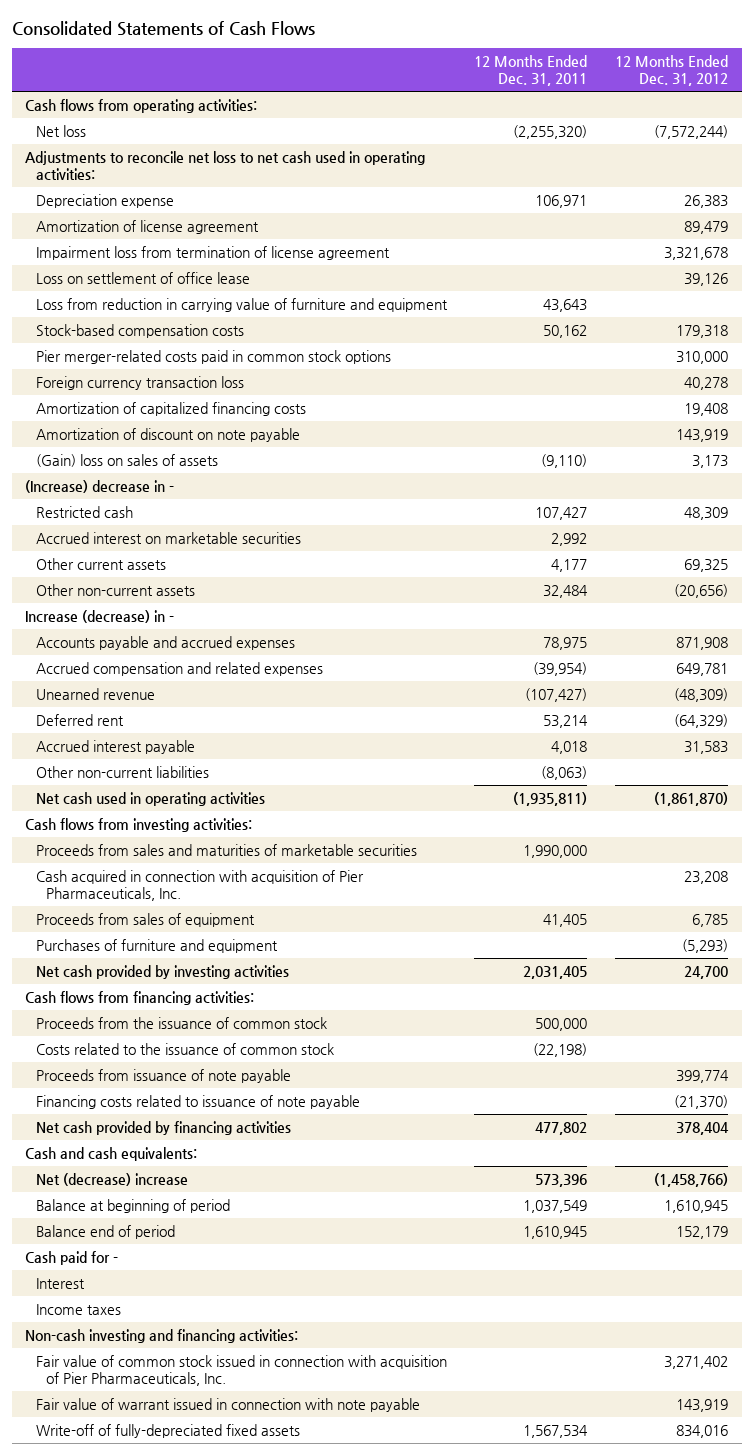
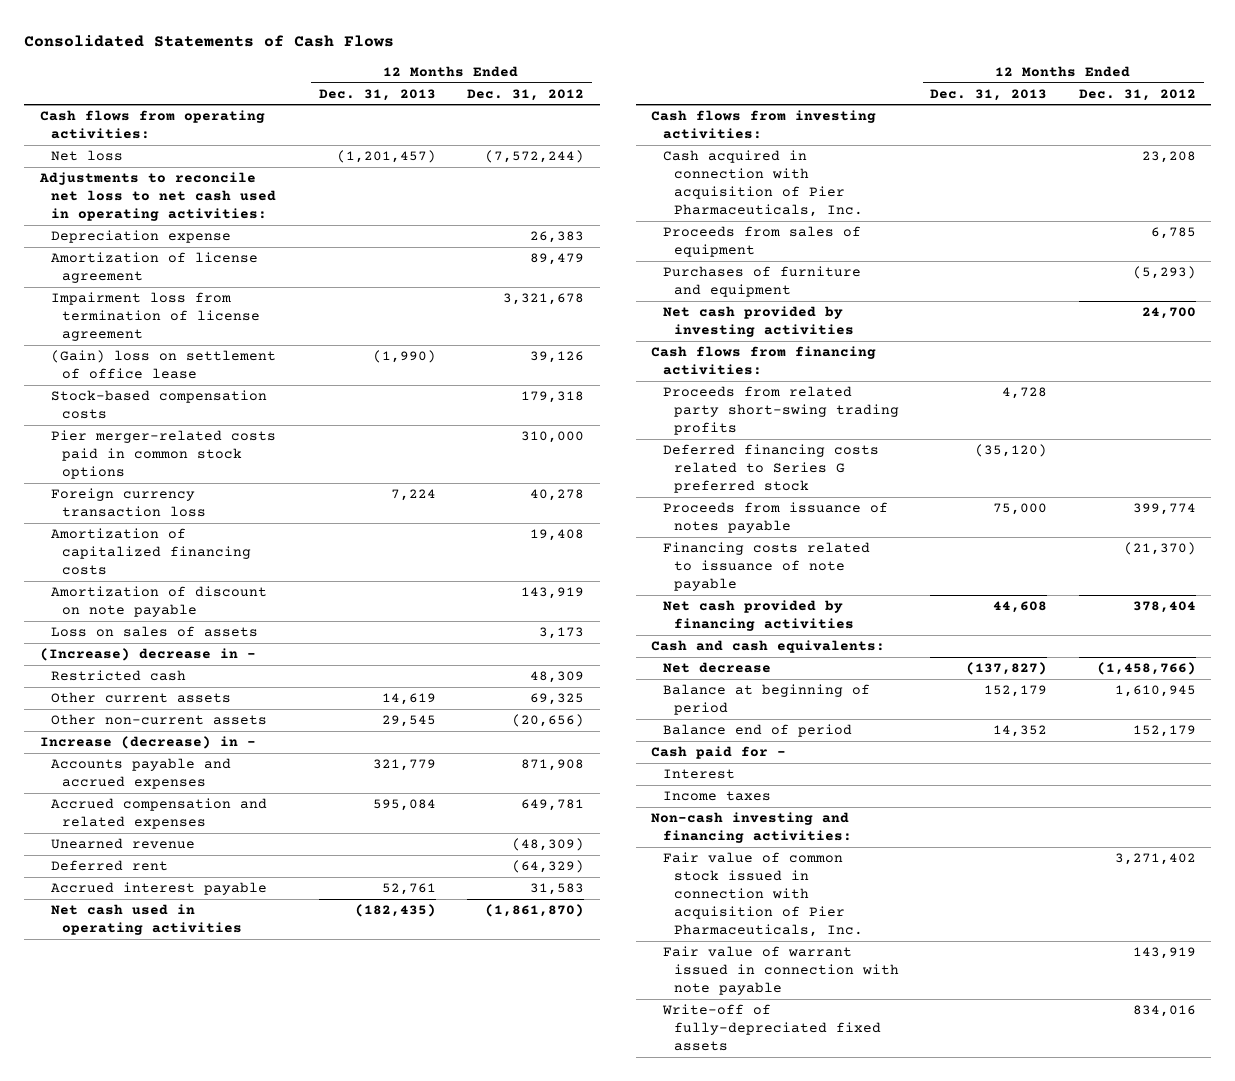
[474,54,588,86] 12 Months Ended Dec. 31, 2011 -> none
none -> [318,88,436,101] Dec. 31, 2013
[35,298,448,313] Loss from reduction in carrying value of furniture and equipment -> none
[35,272,250,285] Loss on settlement of office lease -> [50,350,276,380] (Gain) loss on settlement of office lease
[35,454,218,468] (Gain) loss on sales of assets -> [50,626,258,638] Loss on sales of assets
[35,532,301,545] Accrued interest on marketable securities -> none
[35,766,209,779] Other non-current liabilities -> none
[35,844,417,857] Proceeds from sales and maturities of marketable securities -> none
[35,1017,327,1030] Proceeds from the issuance of common stock -> none
[35,1043,334,1056] Costs related to the issuance of common stock -> none
none -> [662,386,900,436] Proceeds from related party short-swing trading profits
none -> [662,444,879,494] Deferred financing costs related to Series G preferred stock
[35,1069,291,1084] Proceeds from issuance of note payable -> [662,502,888,534] Proceeds from issuance of notes payable
[35,1173,188,1187] Net (decrease) increase -> [662,662,771,674] Net decrease

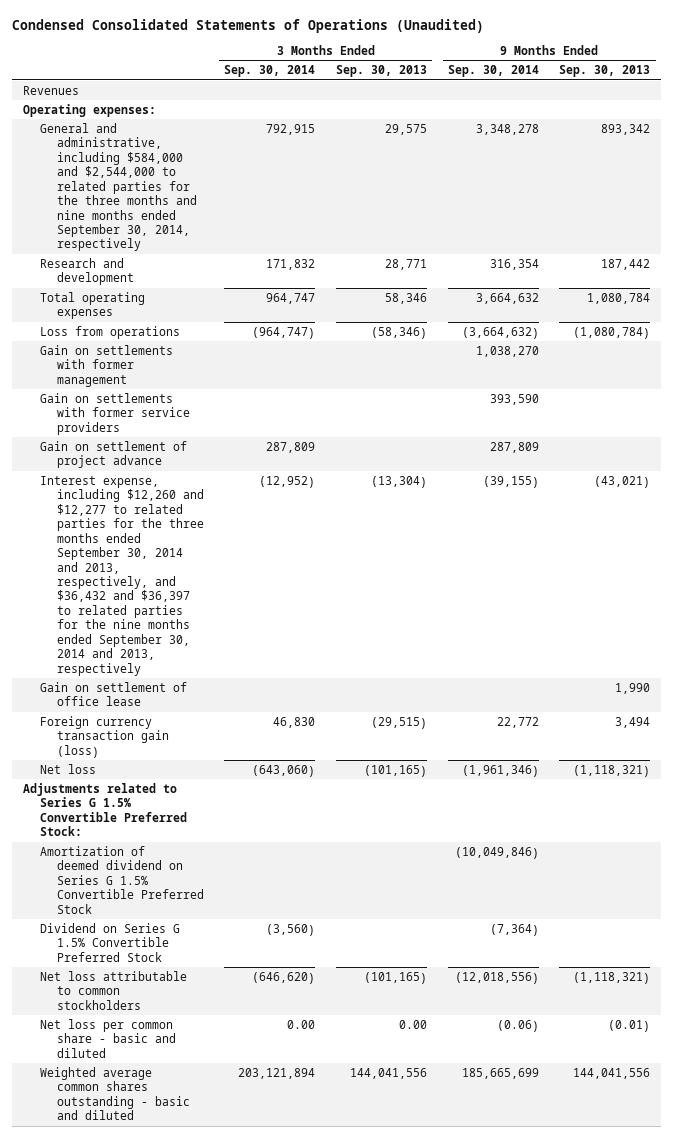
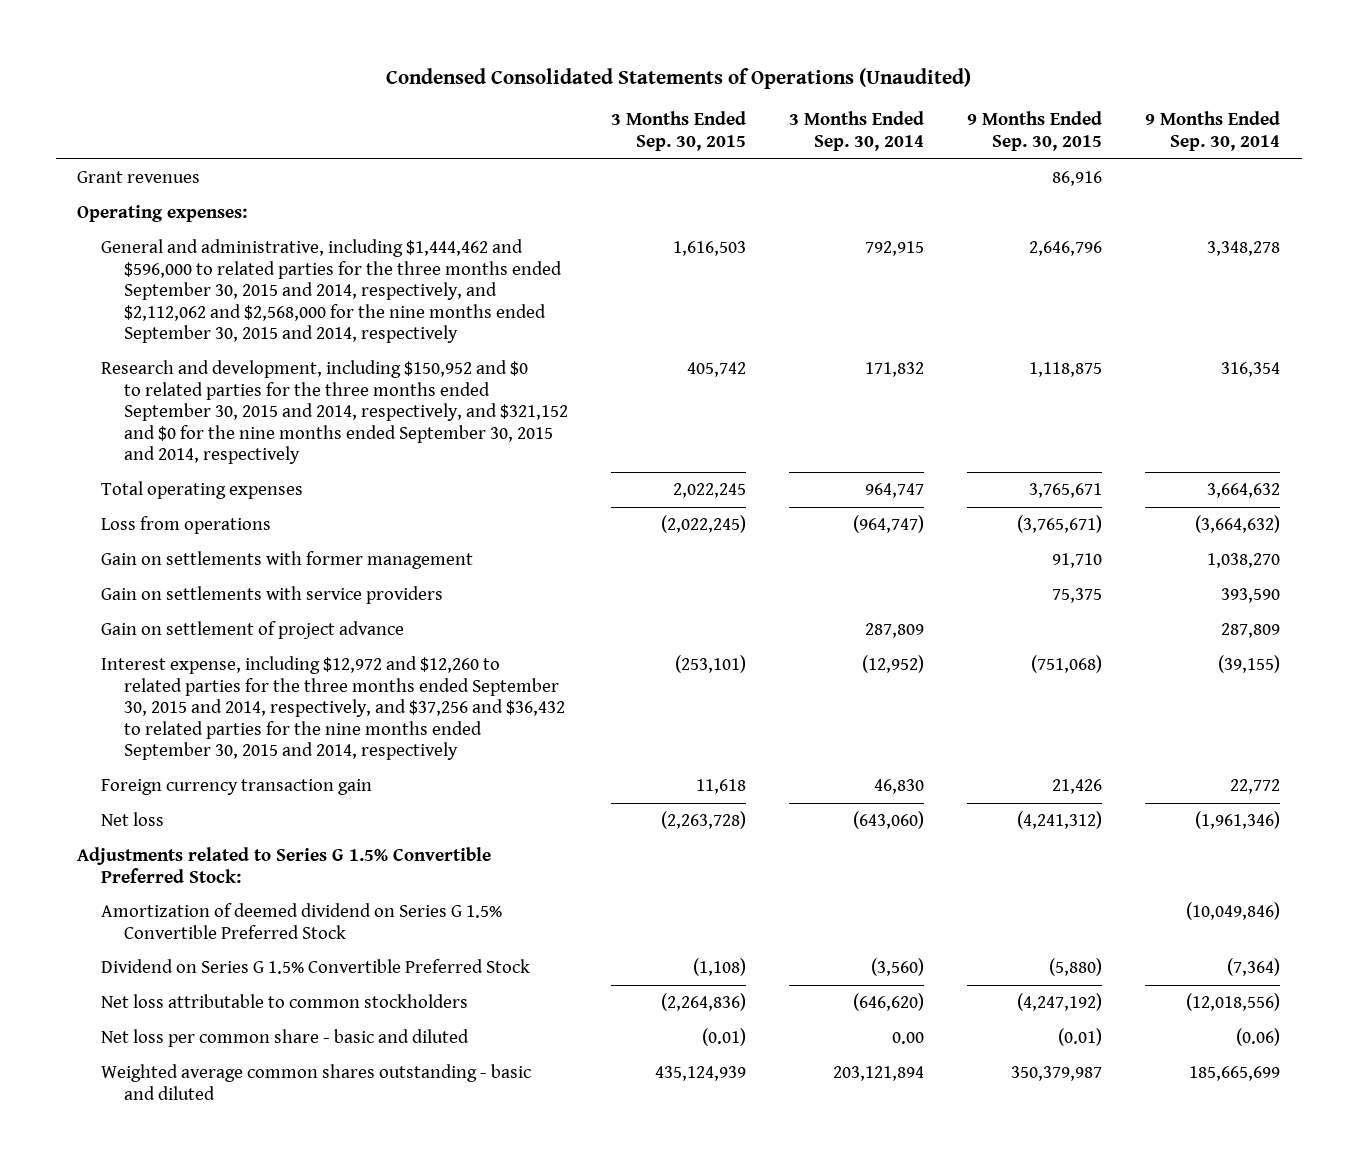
[336,65,428,78] Sep. 30, 2013 -> none
[559,65,651,78] Sep. 30, 2013 -> none
none -> [610,111,746,152] 3 Months Ended Sep. 30, 2015
none -> [967,111,1103,152] 9 Months Ended Sep. 30, 2015
[22,85,79,95] Revenues -> [77,171,201,184] Grant revenues
[39,122,197,252] General and administrative, including $584,000 and $2,544,000 to related parties for the three months and nine months ended September 30, 2014, respectively -> [100,239,562,344] General and administrative, including $1,444,462 and $596,000 to related parties for the three months ended September 30, 2015 and 2014, respectively, and $2,112,062 and $2,568,000 for the nine months ended September 30, 2015 and 2014, respectively
[39,257,134,286] Research and development -> [100,360,568,465] Research and development, including $150,952 and $0 to related parties for the three months ended September 30, 2015 and 2014, respectively, and $321,152 and $0 for the nine months ended September 30, 2015 and 2014, respectively
[39,392,190,435] Gain on settlements with former service providers -> [100,586,443,605] Gain on settlements with service providers
[39,681,187,707] Gain on settlement of office lease -> none
[39,475,204,676] Interest expense, including $12,260 and $12,277 to related parties for the three months ended September 30, 2014 and 2013, respectively, and $36,432 and $36,397 to related parties for the nine months ended September 30, 2014 and 2013, respectively -> [100,656,565,761] Interest expense, including $12,972 and $12,260 to related parties for the three months ended September 30, 2015 and 2014, respectively, and $37,256 and $36,432 to related parties for the nine months ended September 30, 2015 and 2014, respectively
[39,715,169,758] Foreign currency transaction gain (loss) -> [100,779,372,796] Foreign currency transaction gain

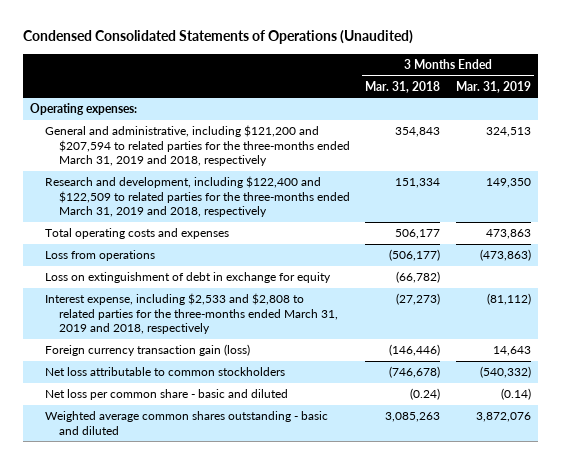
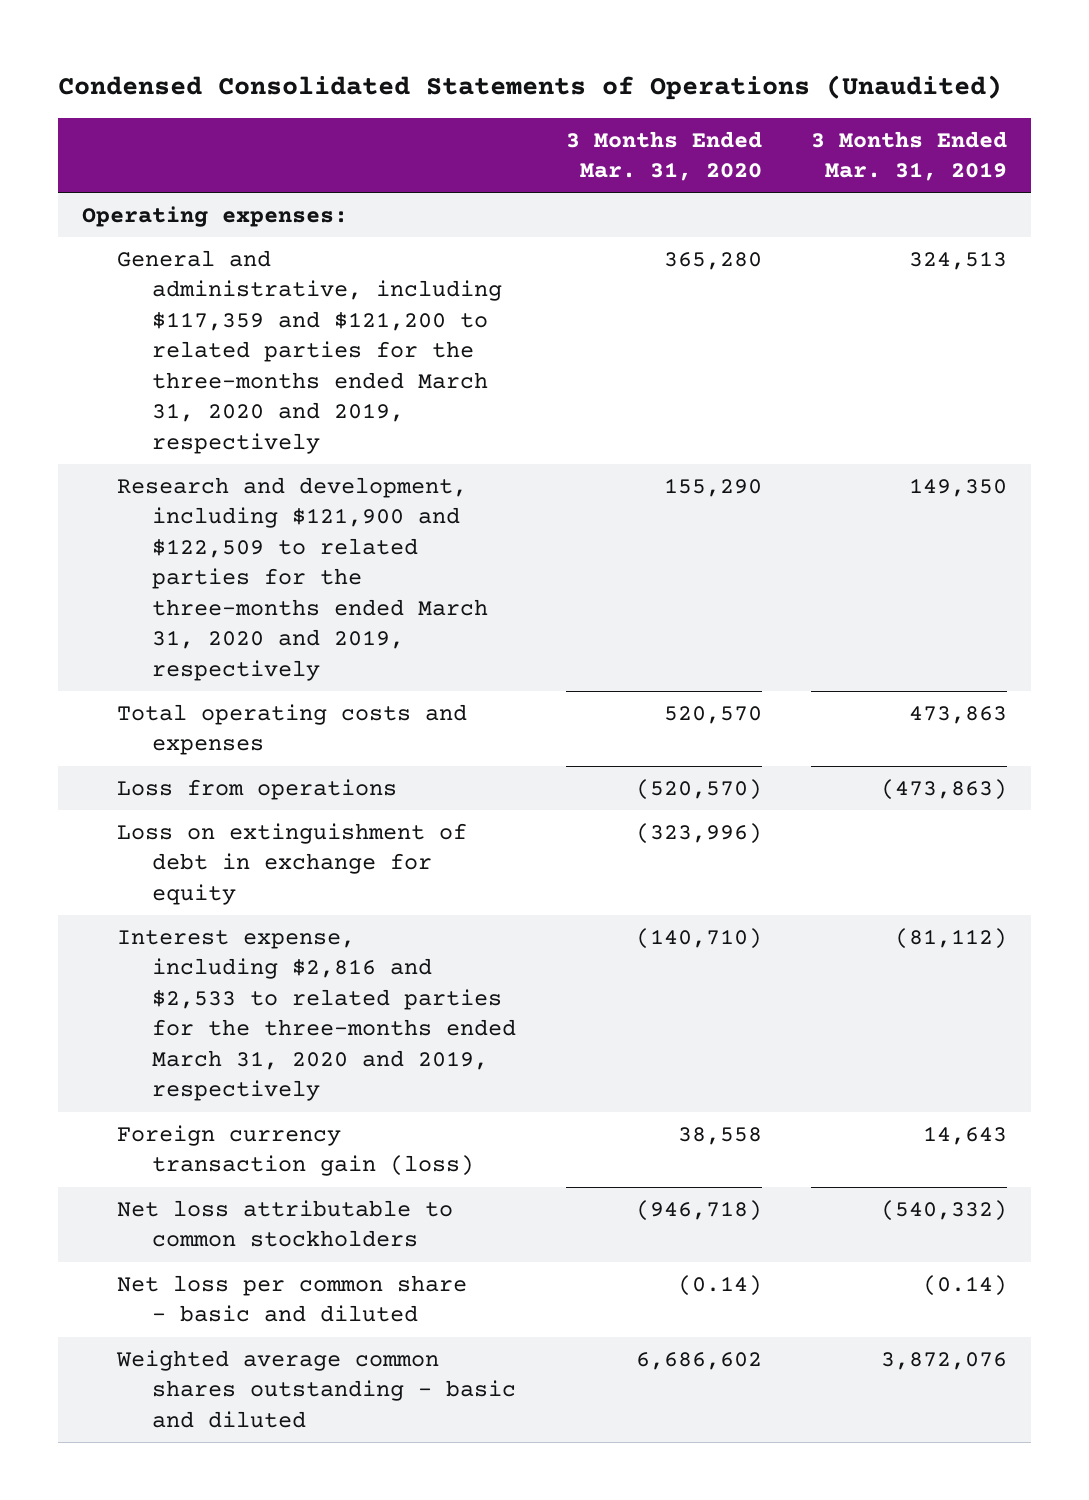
[365,80,441,93] Mar. 31, 2018 -> none
none -> [565,130,762,182] 3 Months Ended Mar. 31, 2020
[44,125,351,167] General and administrative, including $121,200 and $207,594 to related parties for the three-months ended March 31, 2019 and 2018, respectively -> [117,249,503,454] General and administrative, including $117,359 and $121,200 to related parties for the three-months ended March 31, 2020 and 2019, respectively
[44,176,351,218] Research and development, including $122,400 and $122,509 to related parties for the three-months ended March 31, 2019 and 2018, respectively -> [117,476,489,681] Research and development, including $121,900 and $122,509 to related parties for the three-months ended March 31, 2020 and 2019, respectively
[44,293,339,335] Interest expense, including $2,533 and $2,808 to related parties for the three-months ended March 31, 2019 and 2018, respectively -> [117,929,517,1102] Interest expense, including $2,816 and $2,533 to related parties for the three-months ended March 31, 2020 and 2019, respectively

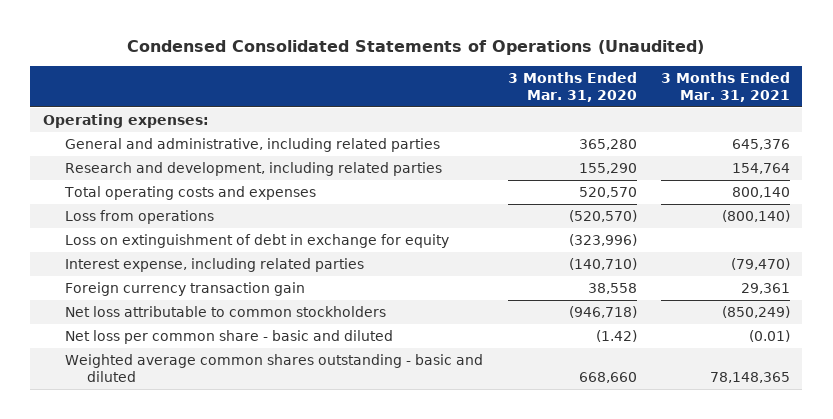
[810,130,1007,182] 3 Months Ended Mar. 31, 2019 -> none
none -> [661,72,791,102] 3 Months Ended Mar. 31, 2021
[117,249,503,454] General and administrative, including $117,359 and $121,200 to related parties for the three-months ended March 31, 2020 and 2019, respectively -> [64,138,440,153] General and administrative, including related parties
[117,476,489,681] Research and development, including $121,900 and $122,509 to related parties for the three-months ended March 31, 2020 and 2019, respectively -> [64,162,442,177] Research and development, including related parties
[117,929,517,1102] Interest expense, including $2,816 and $2,533 to related parties for the three-months ended March 31, 2020 and 2019, respectively -> [64,258,364,273] Interest expense, including related parties
[117,1124,475,1177] Foreign currency transaction gain (loss) -> [64,282,305,297] Foreign currency transaction gain
[677,1274,762,1296] (0.14) -> [595,330,637,343] (1.42)
[635,1351,762,1370] 6,686,602 -> [578,371,637,383] 668,660

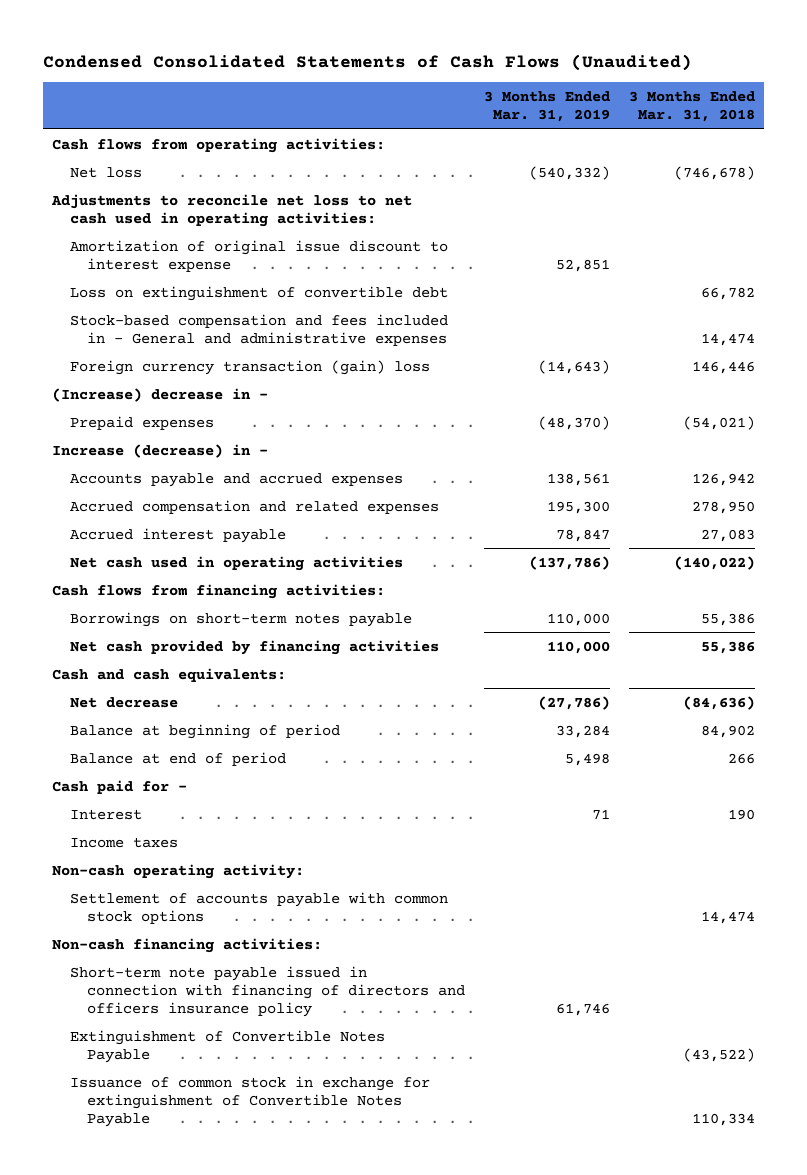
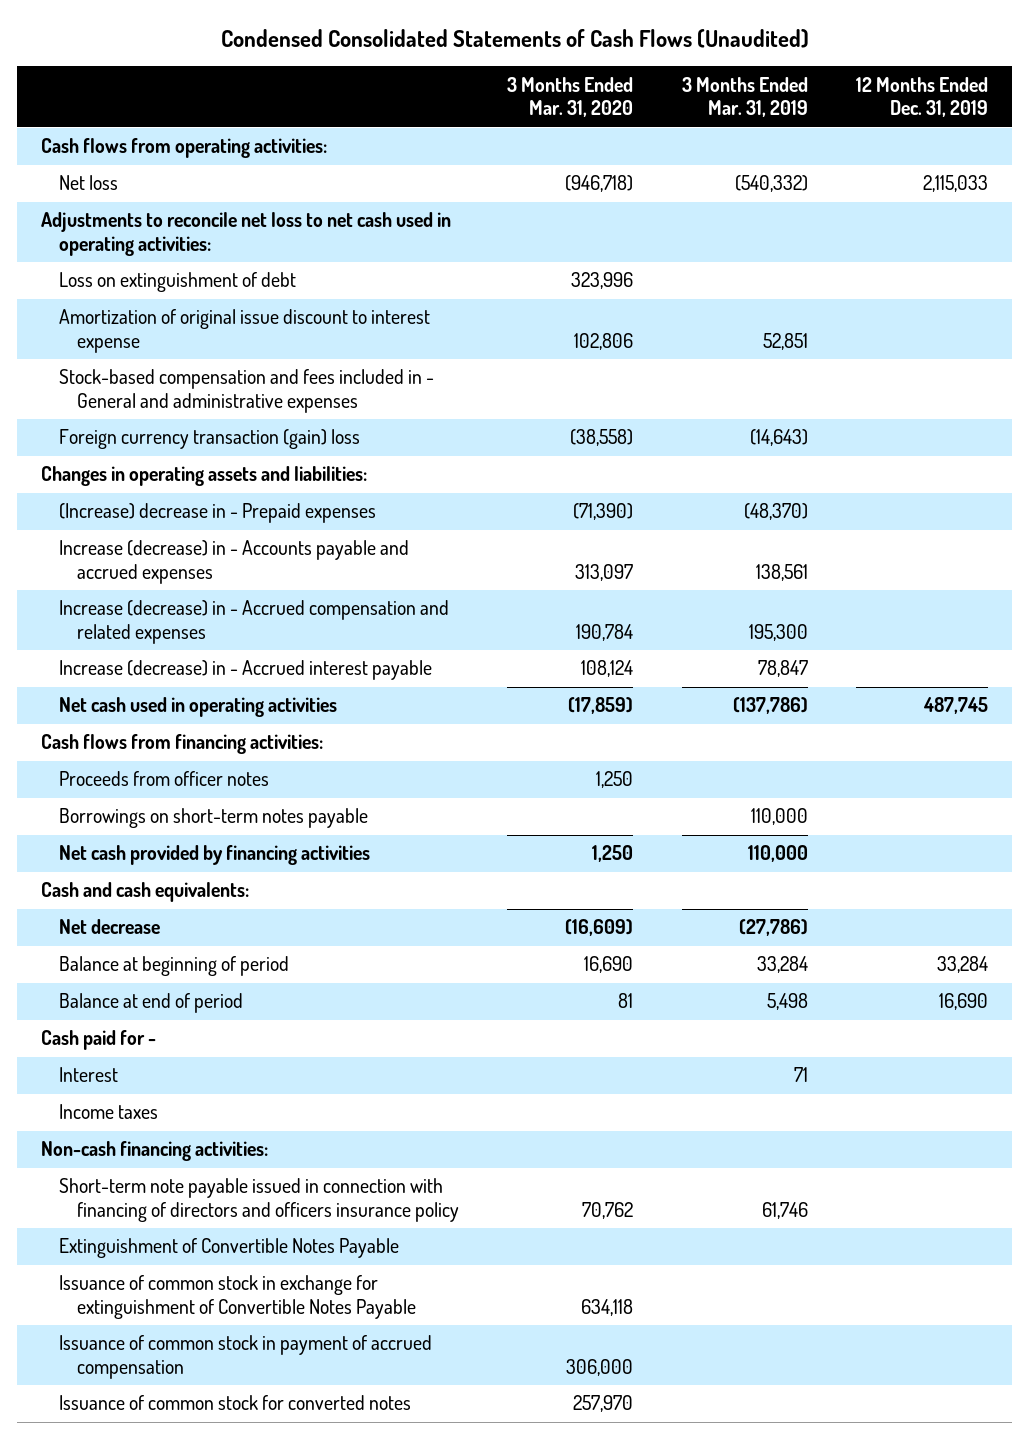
[628,90,755,122] 3 Months Ended Mar. 31, 2018 -> none
none -> [507,76,634,118] 3 Months Ended Mar. 31, 2020
none -> [856,76,989,118] 12 Months Ended Dec. 31, 2019
none -> [58,272,296,293] Loss on extinguishment of debt
[69,285,448,301] Loss on extinguishment of convertible debt -> none
[51,387,268,402] (Increase) decrease in - -> none
[51,443,268,458] Increase (decrease) in - -> none
none -> [40,466,367,487] Changes in operating assets and liabilities:
[69,415,214,430] Prepaid expenses -> [58,503,376,524] (Increase) decrease in - Prepaid expenses
[69,472,403,487] Accounts payable and accrued expenses -> [58,540,409,585] Increase (decrease) in - Accounts payable and accrued expenses
[69,499,439,514] Accrued compensation and related expenses -> [58,600,449,645] Increase (decrease) in - Accrued compensation and related expenses
[69,527,286,543] Accrued interest payable -> [58,660,432,681] Increase (decrease) in - Accrued interest payable
none -> [58,771,269,787] Proceeds from officer notes
[51,863,304,879] Non-cash operating activity: -> none
[69,891,448,924] Settlement of accounts payable with common stock options -> none
none -> [58,1335,432,1380] Issuance of common stock in payment of accrued compensation
none -> [58,1395,411,1411] Issuance of common stock for converted notes

